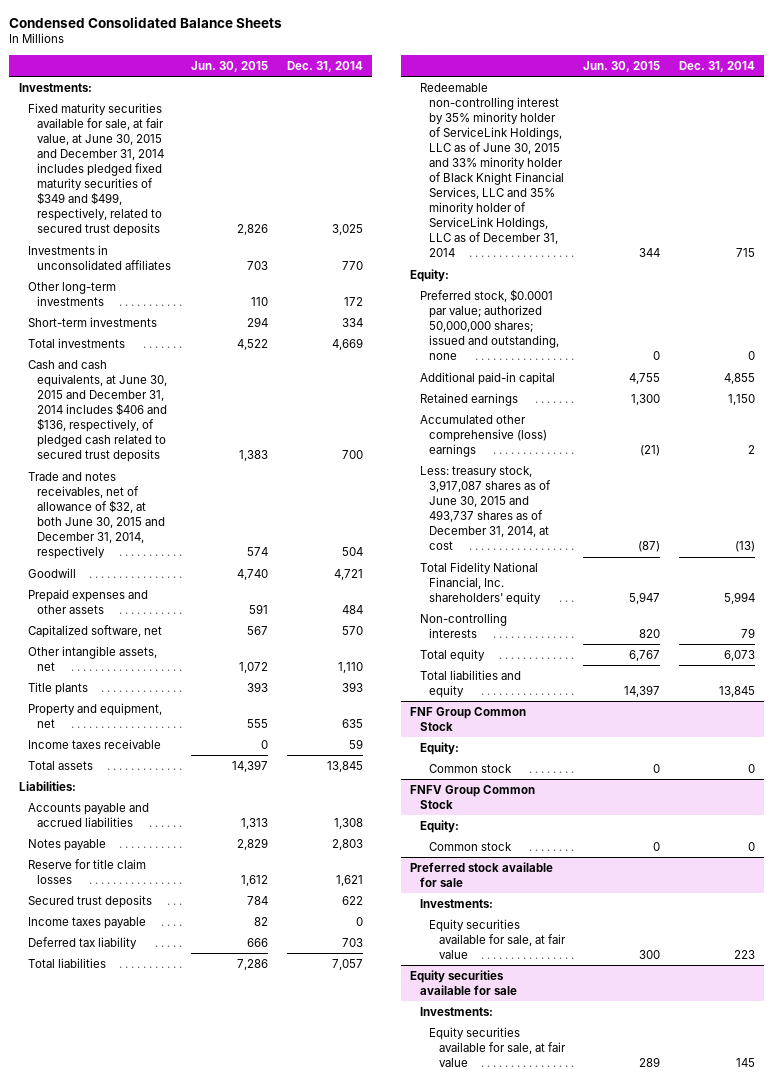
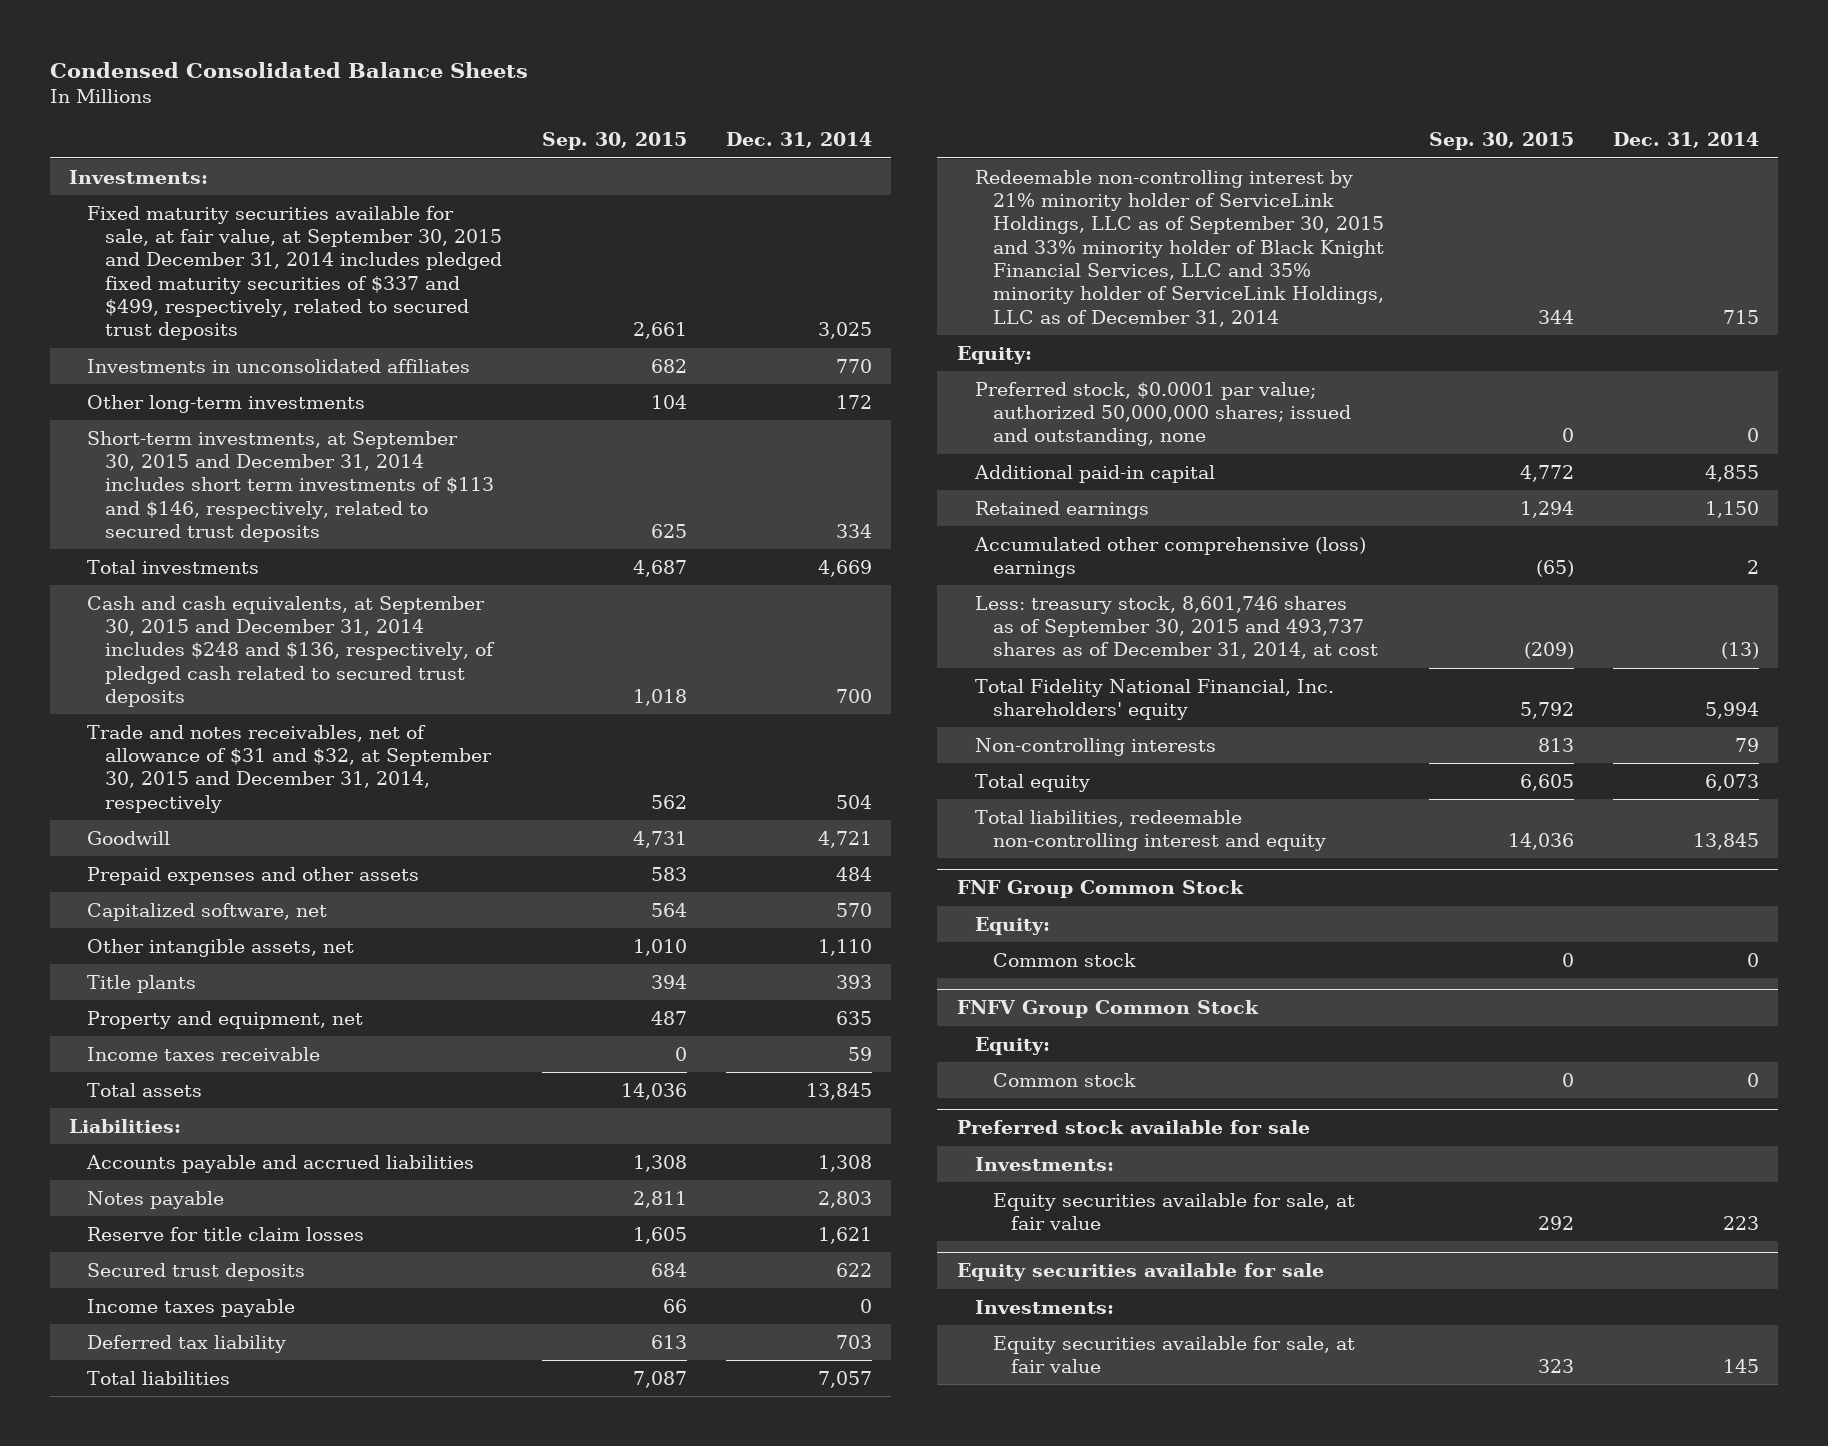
[191,60,269,72] Jun. 30, 2015 -> none
none -> [541,132,687,151] Sep. 30, 2015
[28,102,165,237] Fixed maturity securities available for sale, at fair value, at June 30, 2015 and December 31, 2014 includes pledged fixed maturity securities of $349 and $499, respectively, related to secured trust deposits -> [87,205,503,341] Fixed maturity securities available for sale, at fair value, at September 30, 2015 and December 31, 2014 includes pledged fixed maturity securities of $337 and $499, respectively, related to secured trust deposits
[28,316,158,327] Short-term investments -> [87,430,495,542] Short-term investments, at September 30, 2015 and December 31, 2014 includes short term investments of $113 and $146, respectively, related to secured trust deposits
[28,359,168,463] Cash and cash equivalents, at June 30, 2015 and December 31, 2014 includes $406 and $136, respectively, of pledged cash related to secured trust deposits -> [87,595,496,707] Cash and cash equivalents, at September 30, 2015 and December 31, 2014 includes $248 and $136, respectively, of pledged cash related to secured trust deposits
[28,471,166,560] Trade and notes receivables, net of allowance of $32, at both June 30, 2015 and December 31, 2014, respectively -> [87,724,493,813] Trade and notes receivables, net of allowance of $31 and $32, at September 30, 2015 and December 31, 2014, respectively
[419,82,565,258] Redeemable non-controlling interest by 35% minority holder of ServiceLink Holdings, LLC as of June 30, 2015 and 33% minority holder of Black Knight Financial Services, LLC and 35% minority holder of ServiceLink Holdings, LLC as of December 31, 2014 -> [974,169,1384,327] Redeemable non-controlling interest by 21% minority holder of ServiceLink Holdings, LLC as of September 30, 2015 and 33% minority holder of Black Knight Financial Services, LLC and 35% minority holder of ServiceLink Holdings, LLC as of December 31, 2014
[419,465,552,551] Less: treasury stock, 3,917,087 shares as of June 30, 2015 and 493,737 shares as of December 31, 2014, at cost -> [974,595,1378,660] Less: treasury stock, 8,601,746 shares as of September 30, 2015 and 493,737 shares as of December 31, 2014, at cost
[419,669,521,698] Total liabilities and equity -> [974,809,1326,852] Total liabilities, redeemable non-controlling interest and equity

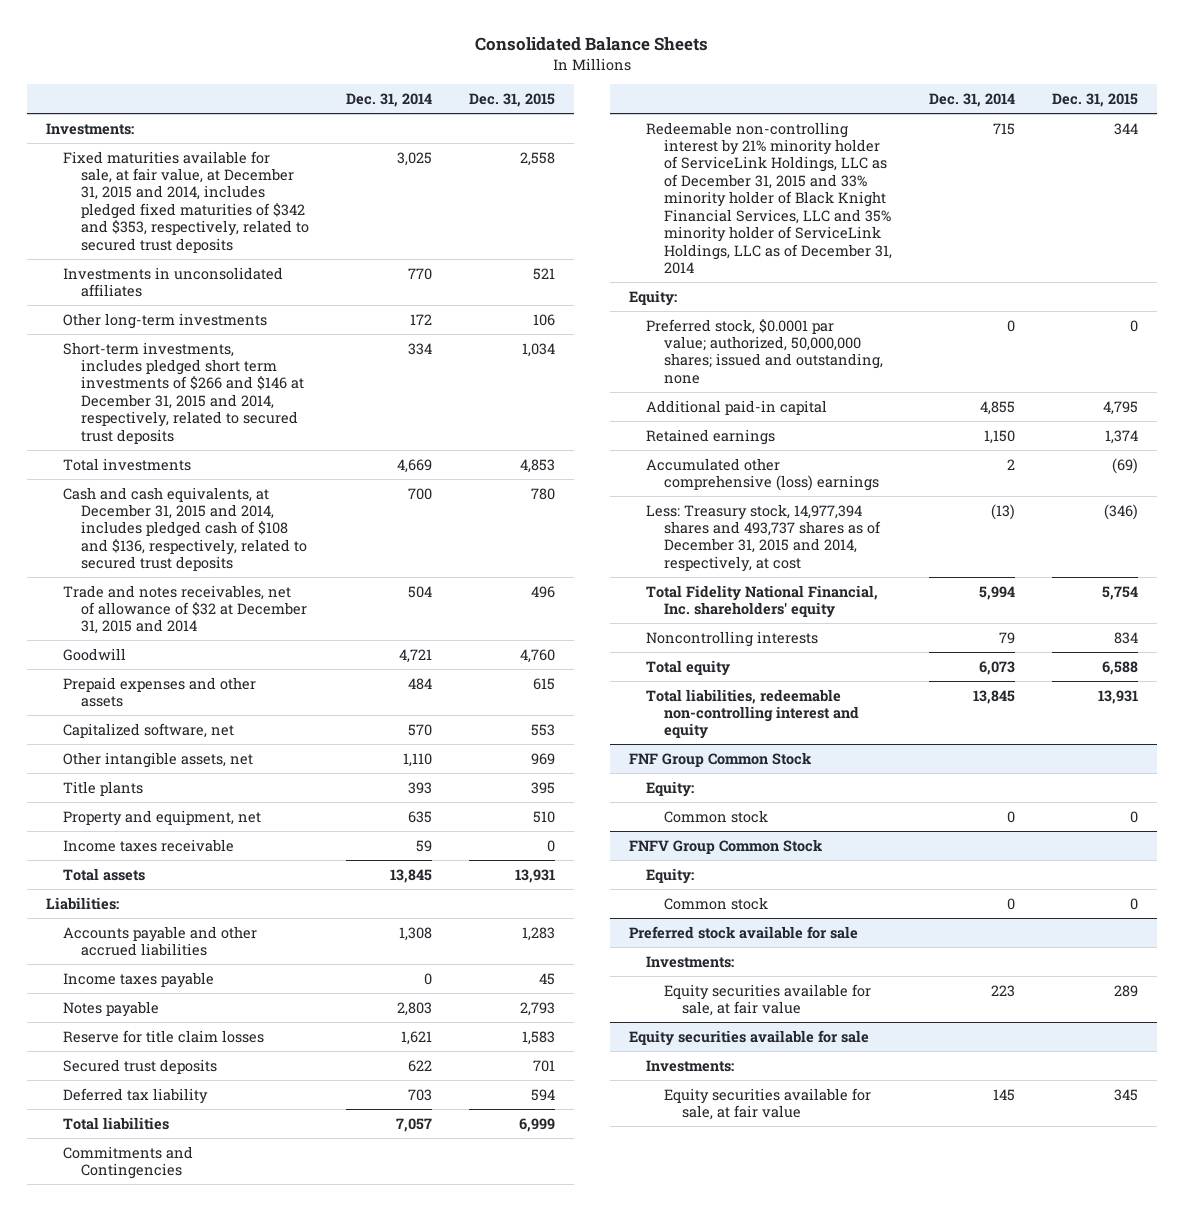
[49,62,528,79] Condensed Consolidated Balance Sheets -> [474,36,708,51] Consolidated Balance Sheets
[541,132,687,151] Sep. 30, 2015 -> none
none -> [469,92,556,107] Dec. 31, 2015
[87,205,503,341] Fixed maturity securities available for sale, at fair value, at September 30, 2015 and December 31, 2014 includes pledged fixed maturity securities of $337 and $499, respectively, related to secured trust deposits -> [63,150,310,253] Fixed maturities available for sale, at fair value, at December 31, 2015 and 2014, includes pledged fixed maturities of $342 and $353, respectively, related to secured trust deposits
[87,430,495,542] Short-term investments, at September 30, 2015 and December 31, 2014 includes short term investments of $113 and $146, respectively, related to secured trust deposits -> [63,341,305,444] Short-term investments, includes pledged short term investments of $266 and $146 at December 31, 2015 and 2014, respectively, related to secured trust deposits
[87,595,496,707] Cash and cash equivalents, at September 30, 2015 and December 31, 2014 includes $248 and $136, respectively, of pledged cash related to secured trust deposits -> [63,486,308,572] Cash and cash equivalents, at December 31, 2015 and 2014, includes pledged cash of $108 and $136, respectively, related to secured trust deposits
[87,724,493,813] Trade and notes receivables, net of allowance of $31 and $32, at September 30, 2015 and December 31, 2014, respectively -> [63,584,308,635] Trade and notes receivables, net of allowance of $32 at December 31, 2015 and 2014
[86,1154,475,1173] Accounts payable and accrued liabilities -> [63,925,258,957] Accounts payable and other accrued liabilities
[87,1298,296,1317] Income taxes payable -> [63,971,215,988] Income taxes payable
none -> [63,1145,194,1180] Commitments and Contingencies
[974,169,1384,327] Redeemable non-controlling interest by 21% minority holder of ServiceLink Holdings, LLC as of September 30, 2015 and 33% minority holder of Black Knight Financial Services, LLC and 35% minority holder of ServiceLink Holdings, LLC as of December 31, 2014 -> [646,121,893,274] Redeemable non-controlling interest by 21% minority holder of ServiceLink Holdings, LLC as of December 31, 2015 and 33% minority holder of Black Knight Financial Services, LLC and 35% minority holder of ServiceLink Holdings, LLC as of December 31, 2014
[974,381,1351,447] Preferred stock, $0.0001 par value; authorized 50,000,000 shares; issued and outstanding, none -> [646,318,884,384] Preferred stock, $0.0001 par value; authorized, 50,000,000 shares; issued and outstanding, none
[974,595,1378,660] Less: treasury stock, 8,601,746 shares as of September 30, 2015 and 493,737 shares as of December 31, 2014, at cost -> [646,503,882,572] Less: Treasury stock, 14,977,394 shares and 493,737 shares as of December 31, 2015 and 2014, respectively, at cost
[974,737,1216,756] Non-controlling interests -> [646,630,819,647] Noncontrolling interests

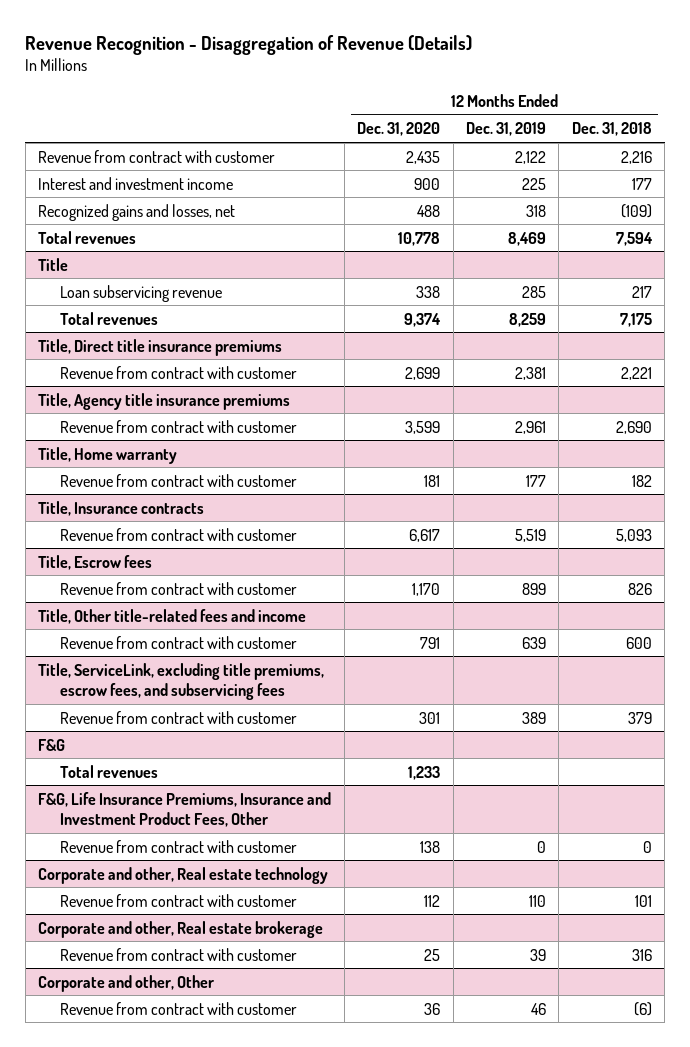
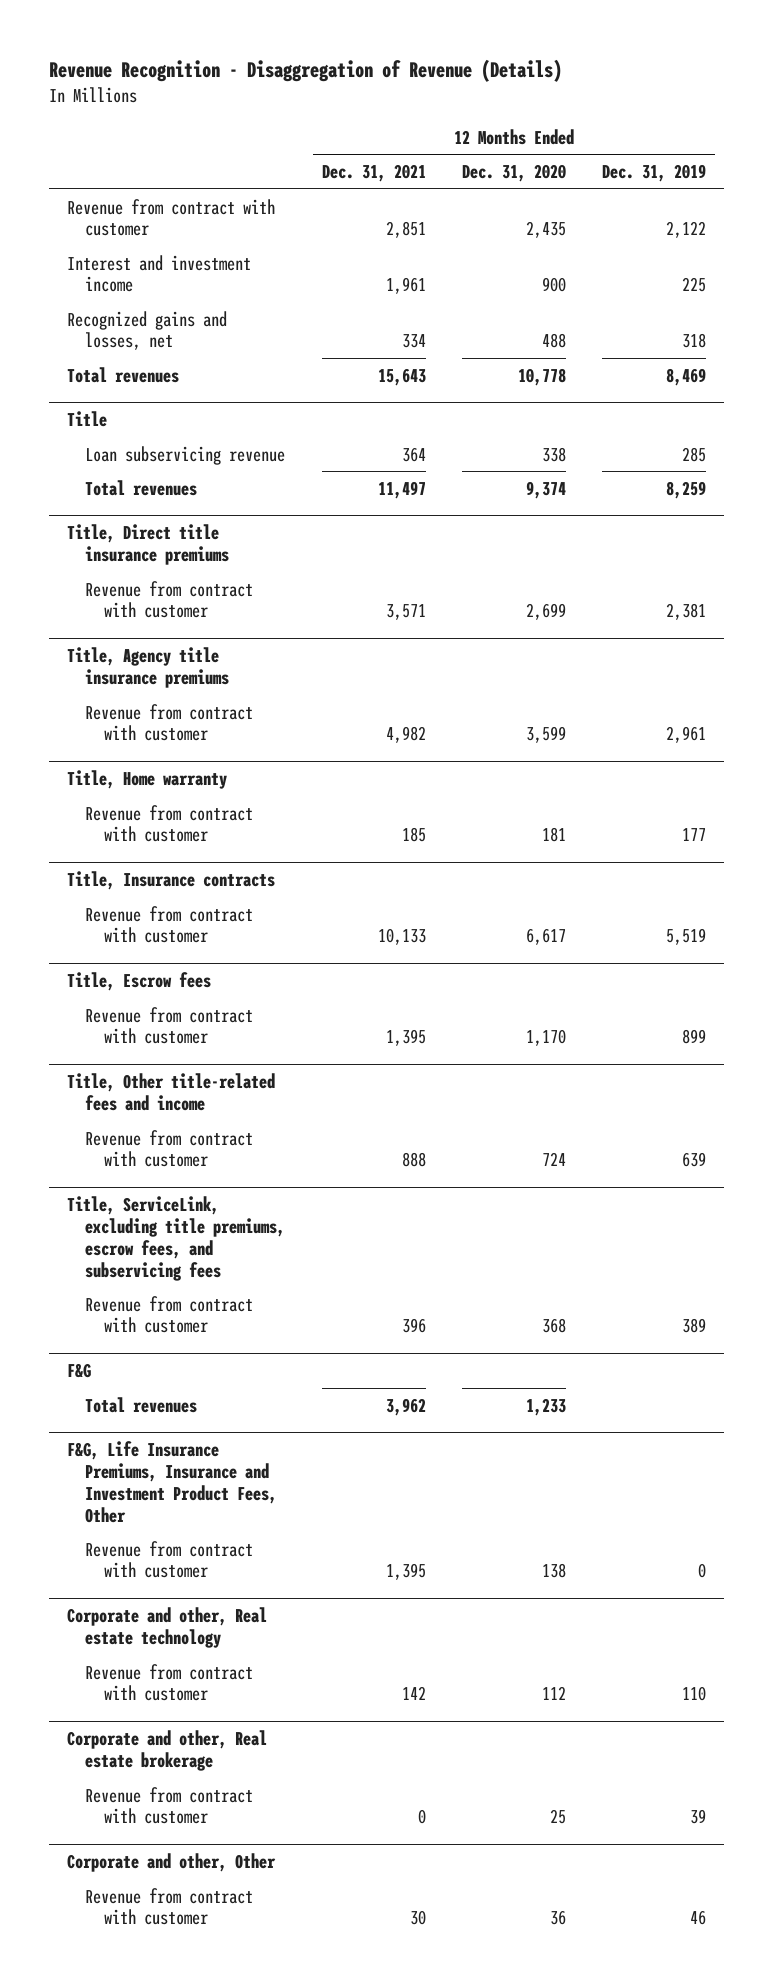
[571,122,652,137] Dec. 31, 2018 -> none
none -> [321,163,426,182] Dec. 31, 2021
[420,636,441,649] 791 -> [541,1152,566,1167] 724
[419,711,441,724] 301 -> [541,1318,566,1334] 368

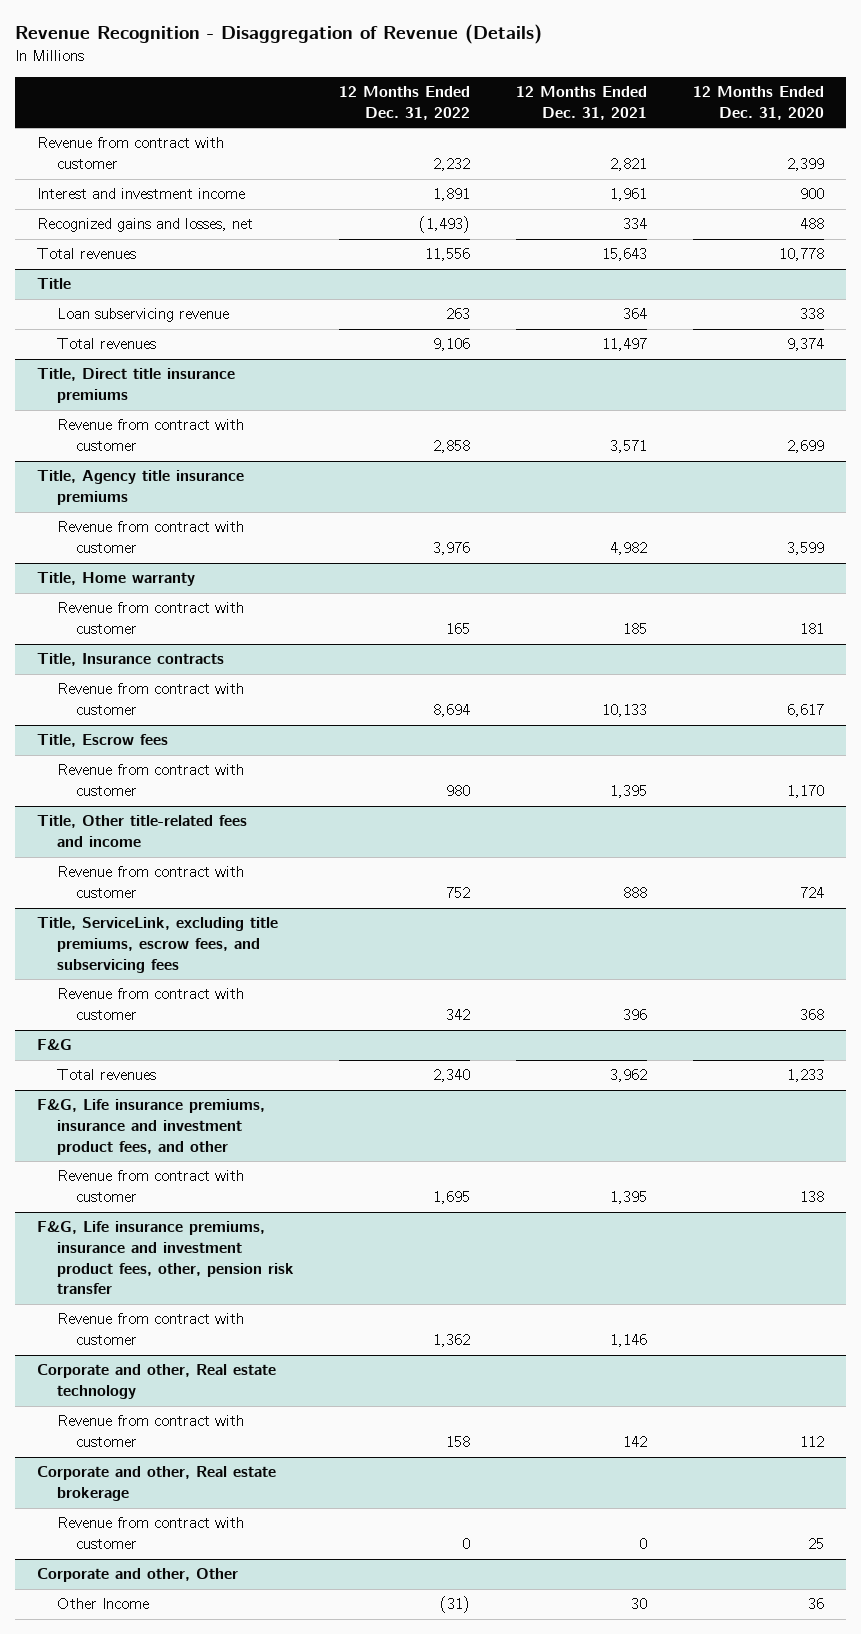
[601,163,706,182] Dec. 31, 2019 -> none
none -> [339,86,471,120] 12 Months Ended Dec. 31, 2022
[385,221,426,239] 2,851 -> [610,158,648,172] 2,821
[525,221,566,239] 2,435 -> [786,158,824,172] 2,399
[66,1441,278,1523] F&G, Life Insurance Premiums, Insurance and Investment Product Fees, Other -> [37,1099,266,1155] F&G, Life insurance premiums, insurance and investment product fees, and other
none -> [37,1221,294,1295] F&G, Life insurance premiums, insurance and investment product fees, other, pension risk transfer
none -> [56,1313,244,1346] Revenue from contract with customer
[85,1887,254,1926] Revenue from contract with customer -> [56,1598,149,1610] Other Income

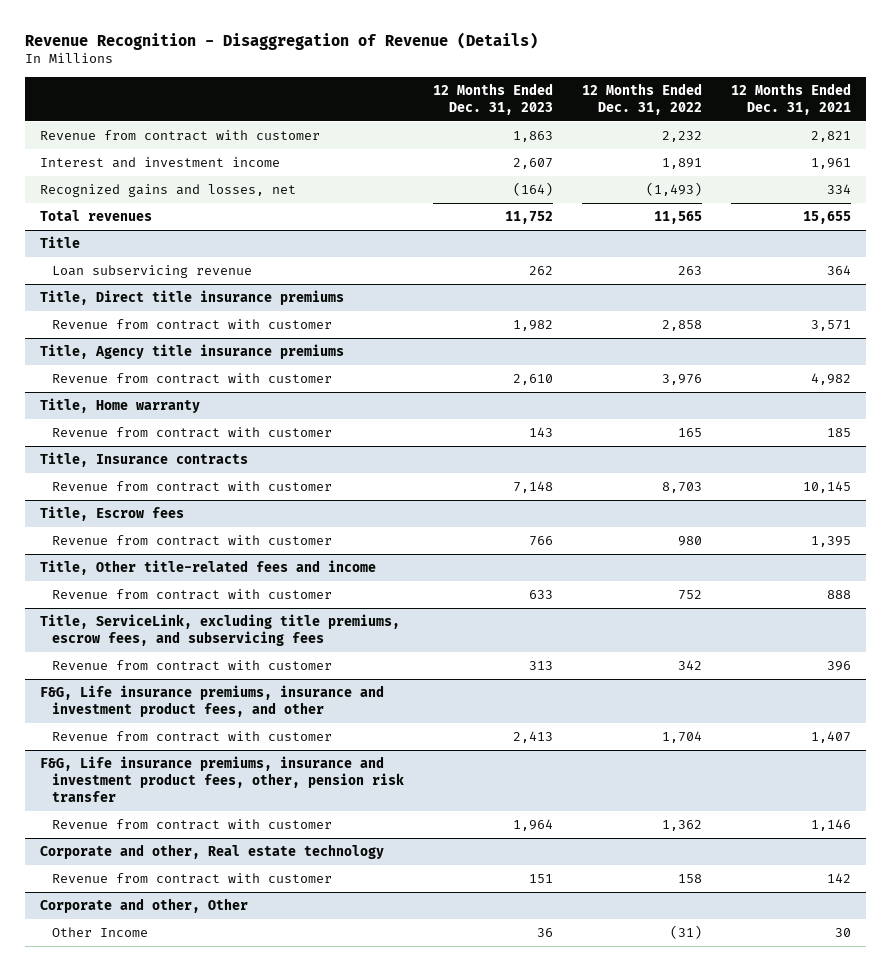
[692,86,824,120] 12 Months Ended Dec. 31, 2020 -> none
none -> [432,82,553,115] 12 Months Ended Dec. 31, 2023
[425,248,471,262] 11,556 -> [654,211,703,225] 11,565
[602,248,648,262] 15,643 -> [803,211,852,225] 15,655
[56,338,156,350] Total revenues -> none
[433,704,471,718] 8,694 -> [662,482,703,494] 8,703
[602,704,648,718] 10,133 -> [803,481,852,494] 10,145
[37,1039,73,1052] F&G -> none
[56,1069,156,1081] Total revenues -> none
[433,1191,471,1205] 1,695 -> [662,731,703,744] 1,704
[610,1191,648,1205] 1,395 -> [811,731,852,744] 1,407
[37,1466,277,1502] Corporate and other, Real estate brokerage -> none
[56,1517,244,1550] Revenue from contract with customer -> none

